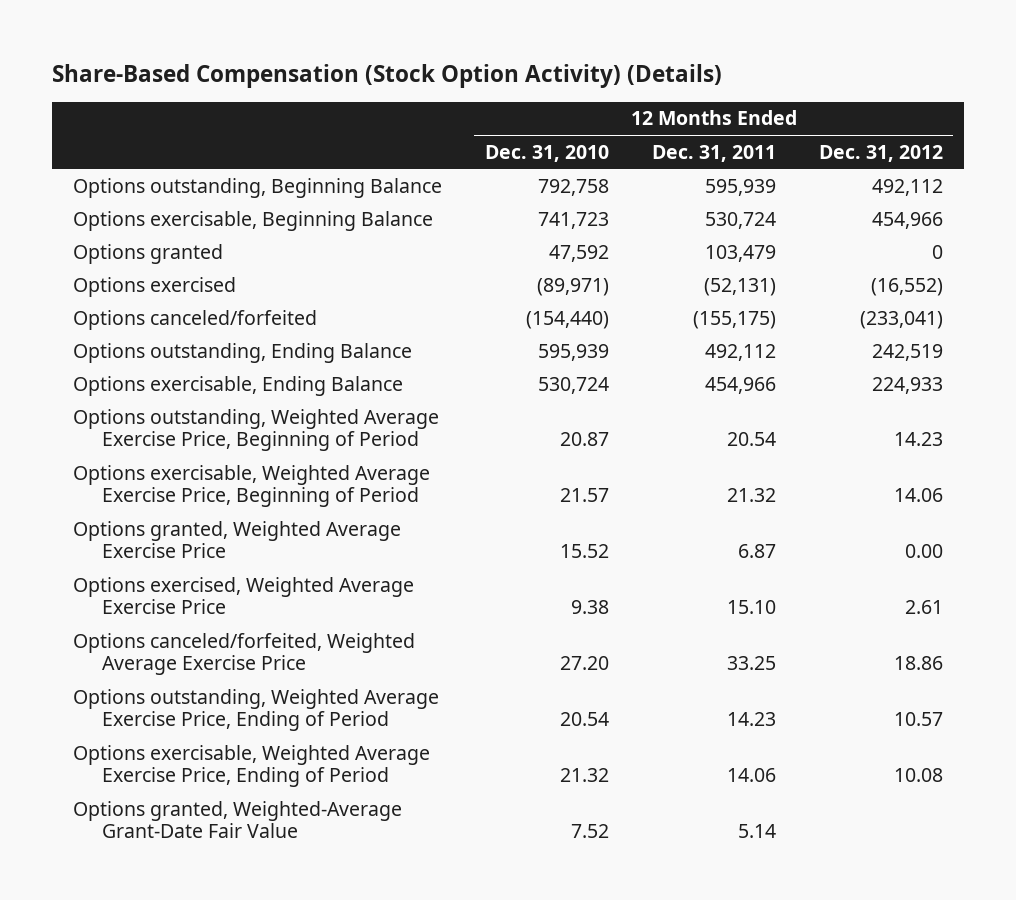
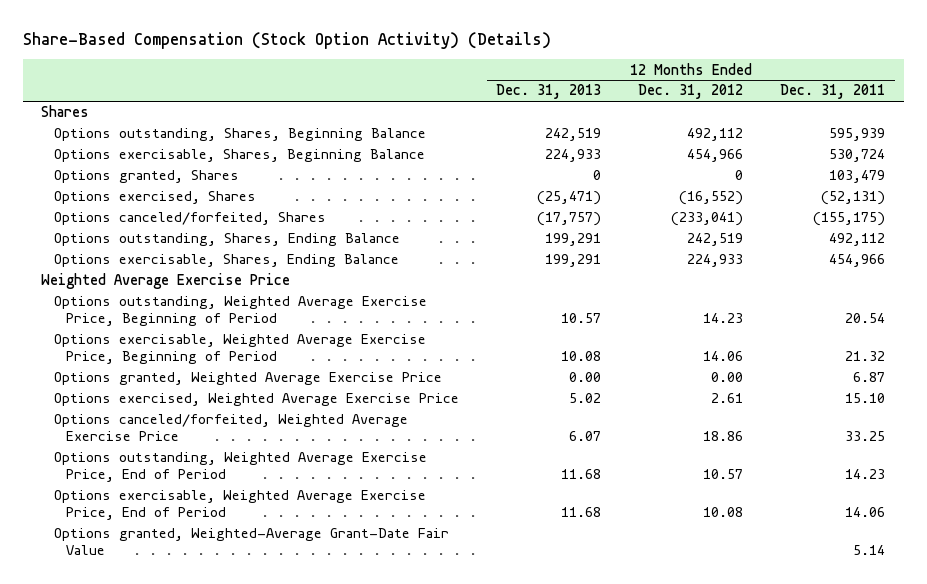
[484,144,609,162] Dec. 31, 2010 -> none
none -> [495,84,601,100] Dec. 31, 2013
none -> [41,105,90,118] Shares
[73,177,443,198] Options outstanding, Beginning Balance -> [53,128,426,142] Options outstanding, Shares, Beginning Balance
[73,210,434,231] Options exercisable, Beginning Balance -> [53,149,425,163] Options exercisable, Shares, Beginning Balance
[73,243,224,264] Options granted -> [53,170,239,184] Options granted, Shares
[73,276,237,297] Options exercised -> [53,191,256,205] Options exercised, Shares
[73,309,318,330] Options canceled/forfeited -> [53,212,326,226] Options canceled/forfeited, Shares
[73,342,413,363] Options outstanding, Ending Balance -> [53,233,400,247] Options outstanding, Shares, Ending Balance
[73,375,404,396] Options exercisable, Ending Balance -> [53,254,399,268] Options exercisable, Shares, Ending Balance
none -> [41,273,291,290] Weighted Average Exercise Price
[73,688,440,732] Options outstanding, Weighted Average Exercise Price, Ending of Period -> [53,452,427,483] Options outstanding, Weighted Average Exercise Price, End of Period
[73,744,431,788] Options exercisable, Weighted Average Exercise Price, Ending of Period -> [53,490,426,521] Options exercisable, Weighted Average Exercise Price, End of Period

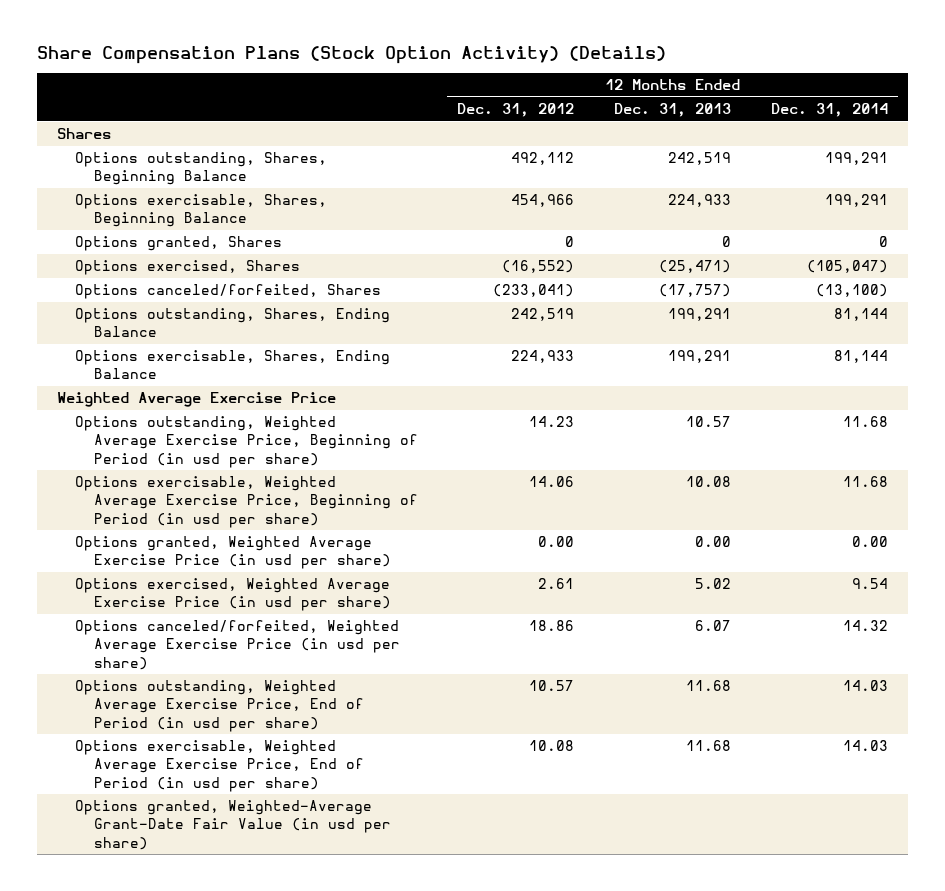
[22,32,551,50] Share-Based Compensation (Stock Option Activity) (Details) -> [36,45,666,64] Share Compensation Plans (Stock Option Activity) (Details)
[780,84,886,100] Dec. 31, 2011 -> none
none -> [771,103,889,118] Dec. 31, 2014
[53,296,427,327] Options outstanding, Weighted Average Exercise Price, Beginning of Period -> [75,416,418,468] Options outstanding, Weighted Average Exercise Price, Beginning of Period (in usd per share)
[53,334,426,365] Options exercisable, Weighted Average Exercise Price, Beginning of Period -> [75,476,418,528] Options exercisable, Weighted Average Exercise Price, Beginning of Period (in usd per share)
[53,372,442,386] Options granted, Weighted Average Exercise Price -> [75,536,391,570] Options granted, Weighted Average Exercise Price (in usd per share)
[53,393,459,407] Options exercised, Weighted Average Exercise Price -> [75,578,391,612] Options exercised, Weighted Average Exercise Price (in usd per share)
[53,414,408,442] Options canceled/forfeited, Weighted Average Exercise Price -> [75,620,400,670] Options canceled/forfeited, Weighted Average Exercise Price (in usd per share)
[53,452,427,483] Options outstanding, Weighted Average Exercise Price, End of Period -> [75,680,364,732] Options outstanding, Weighted Average Exercise Price, End of Period (in usd per share)
[53,490,426,521] Options exercisable, Weighted Average Exercise Price, End of Period -> [75,740,364,792] Options exercisable, Weighted Average Exercise Price, End of Period (in usd per share)
[53,528,449,556] Options granted, Weighted-Average Grant-Date Fair Value -> [75,800,391,850] Options granted, Weighted-Average Grant-Date Fair Value (in usd per share)

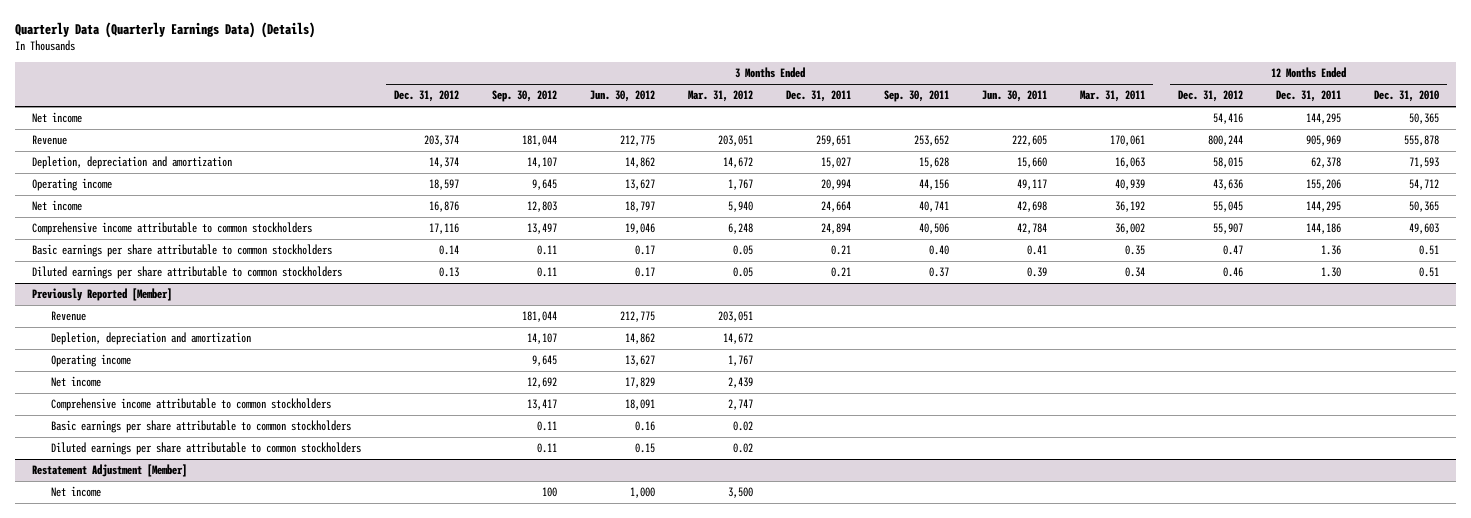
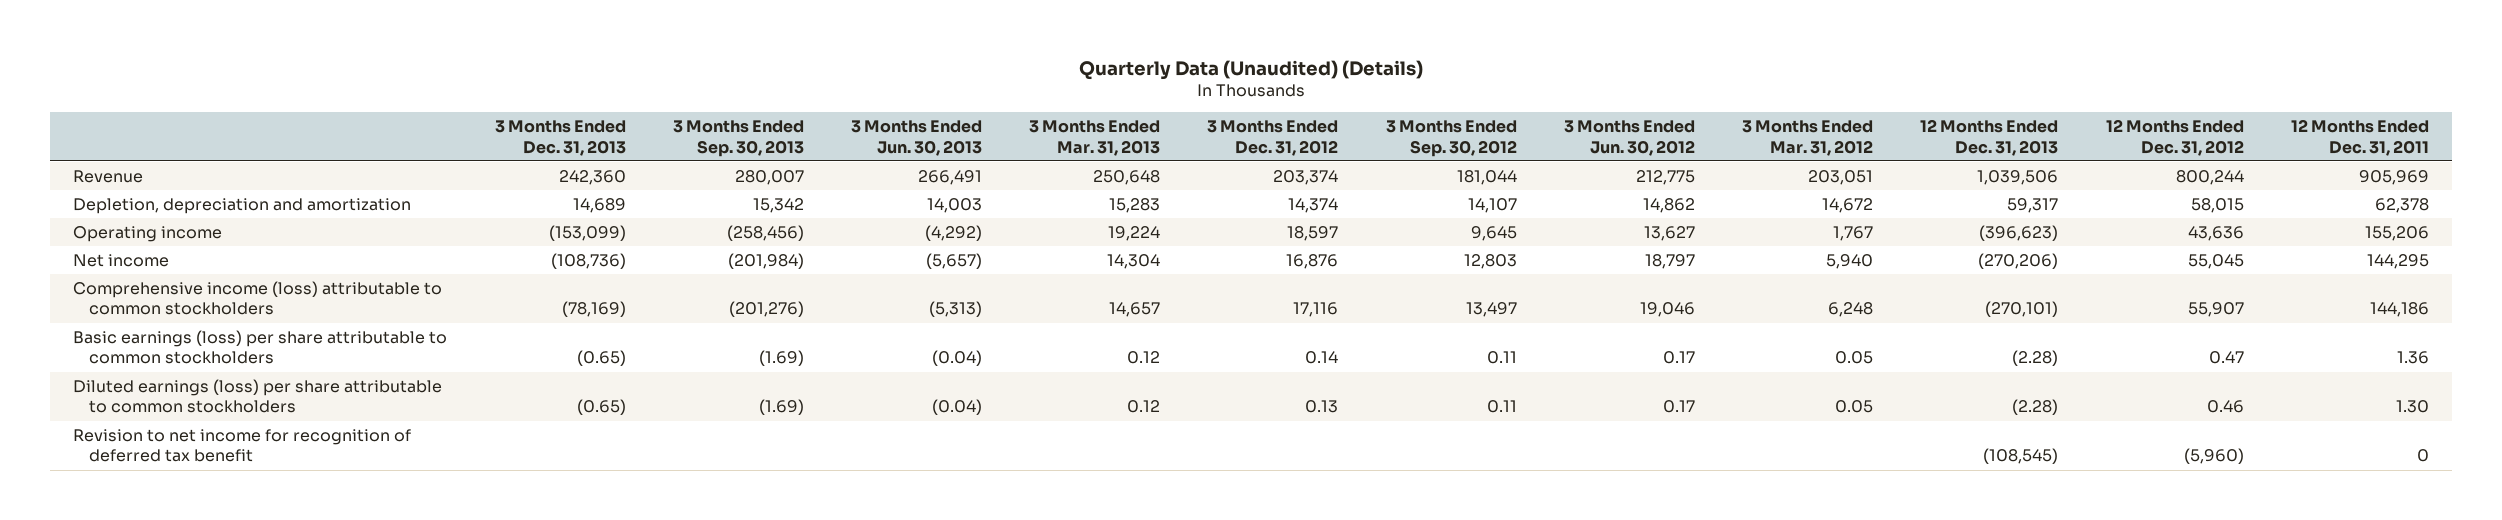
[15,21,316,38] Quarterly Data (Quarterly Earnings Data) (Details) -> [1079,59,1424,80] Quarterly Data (Unaudited) (Details)
[786,90,852,103] Dec. 31, 2011 -> none
[884,90,950,103] Sep. 30, 2011 -> none
[982,90,1048,103] Jun. 30, 2011 -> none
[1080,90,1146,103] Mar. 31, 2011 -> none
[1374,90,1440,103] Dec. 31, 2010 -> none
none -> [494,120,626,156] 3 Months Ended Dec. 31, 2013
none -> [672,120,804,157] 3 Months Ended Sep. 30, 2013
none -> [851,120,983,156] 3 Months Ended Jun. 30, 2013
none -> [1029,120,1161,156] 3 Months Ended Mar. 31, 2013
none -> [1920,119,2059,156] 12 Months Ended Dec. 31, 2013
[31,112,82,124] Net income -> none
[31,288,172,302] Previously Reported [Member] -> none
[50,311,86,322] Revenue -> none
[50,332,251,346] Depletion, depreciation and amortization -> none
[50,354,131,368] Operating income -> none
[50,376,101,388] Net income -> none
[50,398,331,412] Comprehensive income attributable to common stockholders -> none
[50,420,351,434] Basic earnings per share attributable to common stockholders -> none
[50,442,361,456] Diluted earnings per share attributable to common stockholders -> none
[31,464,187,478] Restatement Adjustment [Member] -> none
[50,486,101,498] Net income -> none
[31,222,312,236] Comprehensive income attributable to common stockholders -> [73,280,443,316] Comprehensive income (loss) attributable to common stockholders
[31,244,332,258] Basic earnings per share attributable to common stockholders -> [73,329,448,365] Basic earnings (loss) per share attributable to common stockholders
[31,266,342,280] Diluted earnings per share attributable to common stockholders -> [73,378,443,414] Diluted earnings (loss) per share attributable to common stockholders
none -> [73,428,412,463] Revision to net income for recognition of deferred tax benefit

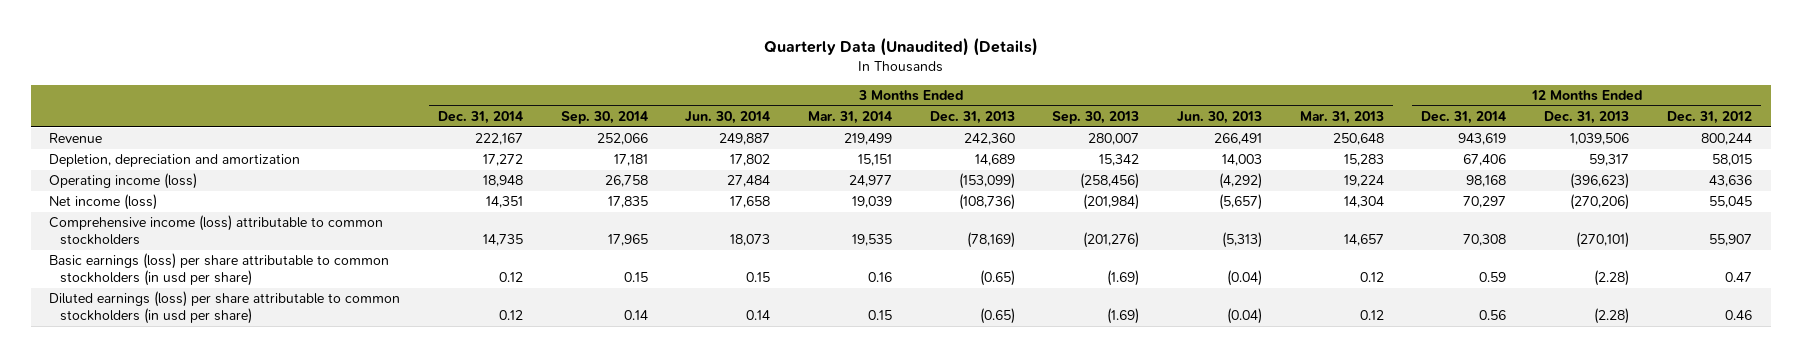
[1207,120,1339,156] 3 Months Ended Dec. 31, 2012 -> none
[1385,120,1517,157] 3 Months Ended Sep. 30, 2012 -> none
[1563,120,1695,156] 3 Months Ended Jun. 30, 2012 -> none
[1742,120,1874,156] 3 Months Ended Mar. 31, 2012 -> none
[2290,119,2429,156] 12 Months Ended Dec. 31, 2011 -> none
none -> [438,111,524,125] Dec. 31, 2014
none -> [560,111,648,125] Sep. 30, 2014
none -> [685,111,771,125] Jun. 30, 2014
none -> [808,111,893,125] Mar. 31, 2014
none -> [1421,111,1507,125] Dec. 31, 2014
[73,225,223,242] Operating income -> [49,173,198,190] Operating income (loss)
[73,253,170,267] Net income -> [49,194,158,211] Net income (loss)
[73,428,412,463] Revision to net income for recognition of deferred tax benefit -> none
[73,329,448,365] Basic earnings (loss) per share attributable to common stockholders -> [49,253,390,287] Basic earnings (loss) per share attributable to common stockholders (in usd per share)
[73,378,443,414] Diluted earnings (loss) per share attributable to common stockholders -> [49,291,401,325] Diluted earnings (loss) per share attributable to common stockholders (in usd per share)

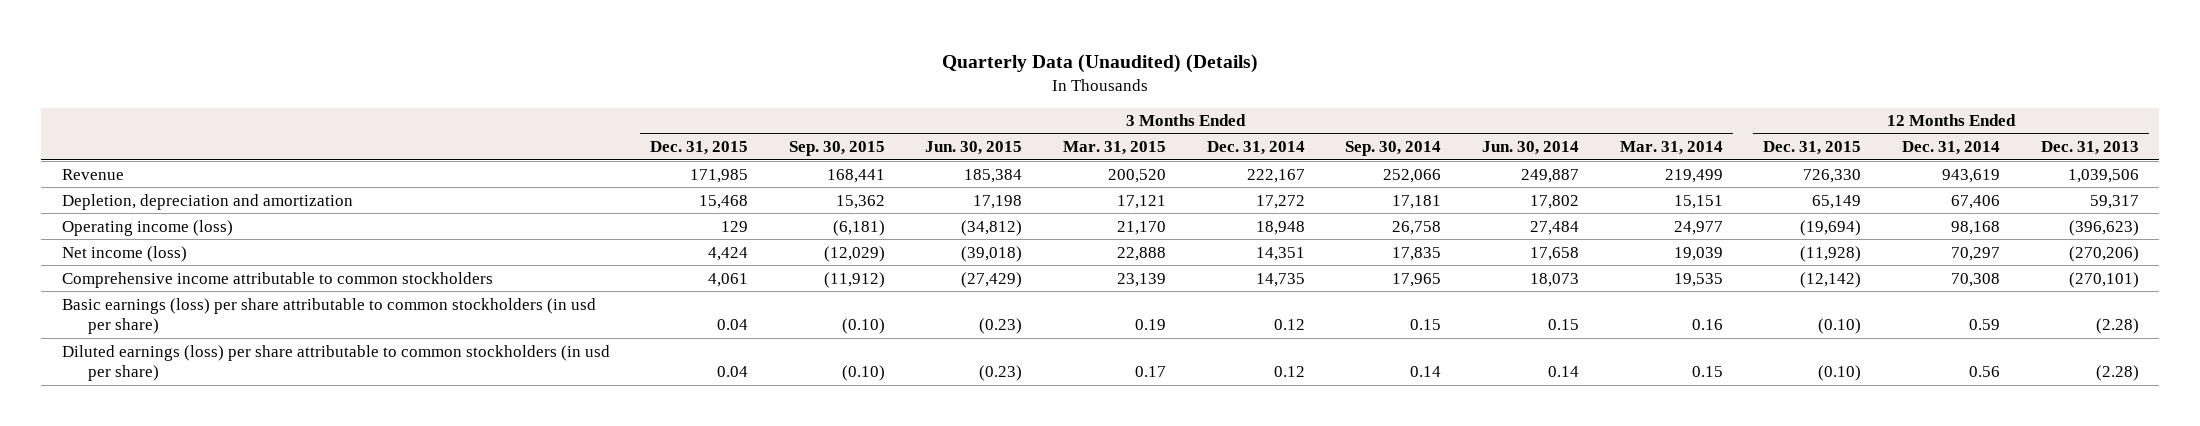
[929,111,1015,125] Dec. 31, 2013 -> none
[1052,111,1140,125] Sep. 30, 2013 -> none
[1177,111,1263,125] Jun. 30, 2013 -> none
[1299,111,1384,125] Mar. 31, 2013 -> none
[1666,111,1752,125] Dec. 31, 2012 -> none
none -> [650,141,749,156] Dec. 31, 2015
none -> [788,141,885,157] Sep. 30, 2015
none -> [925,141,1023,156] Jun. 30, 2015
none -> [1063,141,1167,156] Mar. 31, 2015
none -> [1763,141,1862,156] Dec. 31, 2015
[49,215,384,246] Comprehensive income (loss) attributable to common stockholders -> [61,271,493,288] Comprehensive income attributable to common stockholders

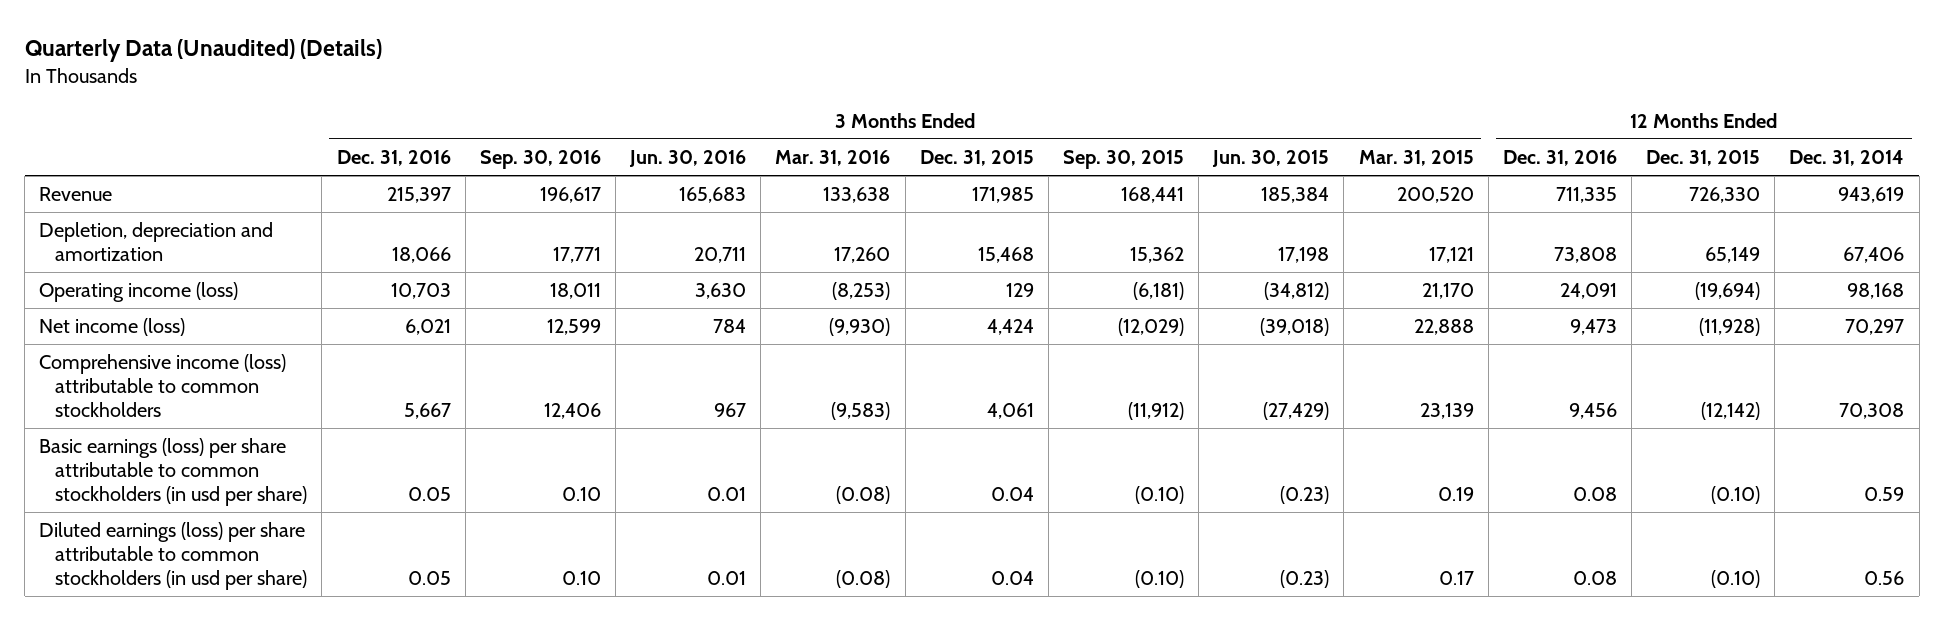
[1206,141,1305,156] Dec. 31, 2014 -> none
[1345,141,1442,157] Sep. 30, 2014 -> none
[1482,141,1580,156] Jun. 30, 2014 -> none
[1619,141,1723,156] Mar. 31, 2014 -> none
[2040,141,2139,156] Dec. 31, 2013 -> none
none -> [336,150,451,167] Dec. 31, 2016
none -> [479,150,601,170] Sep. 30, 2016
none -> [629,150,747,168] Jun. 30, 2016
none -> [775,150,891,167] Mar. 31, 2016
none -> [1502,150,1617,167] Dec. 31, 2016
[61,271,493,288] Comprehensive income attributable to common stockholders -> [39,354,287,417] Comprehensive income (loss) attributable to common stockholders

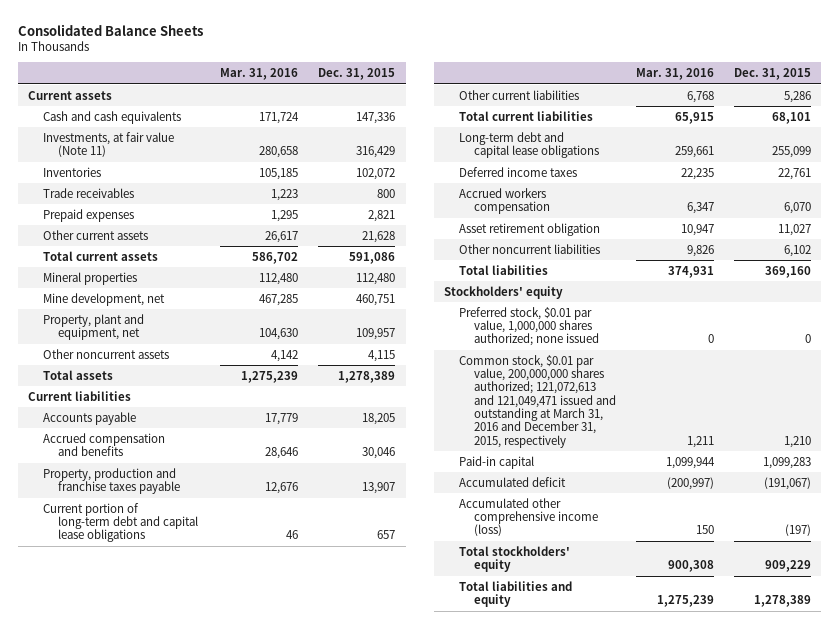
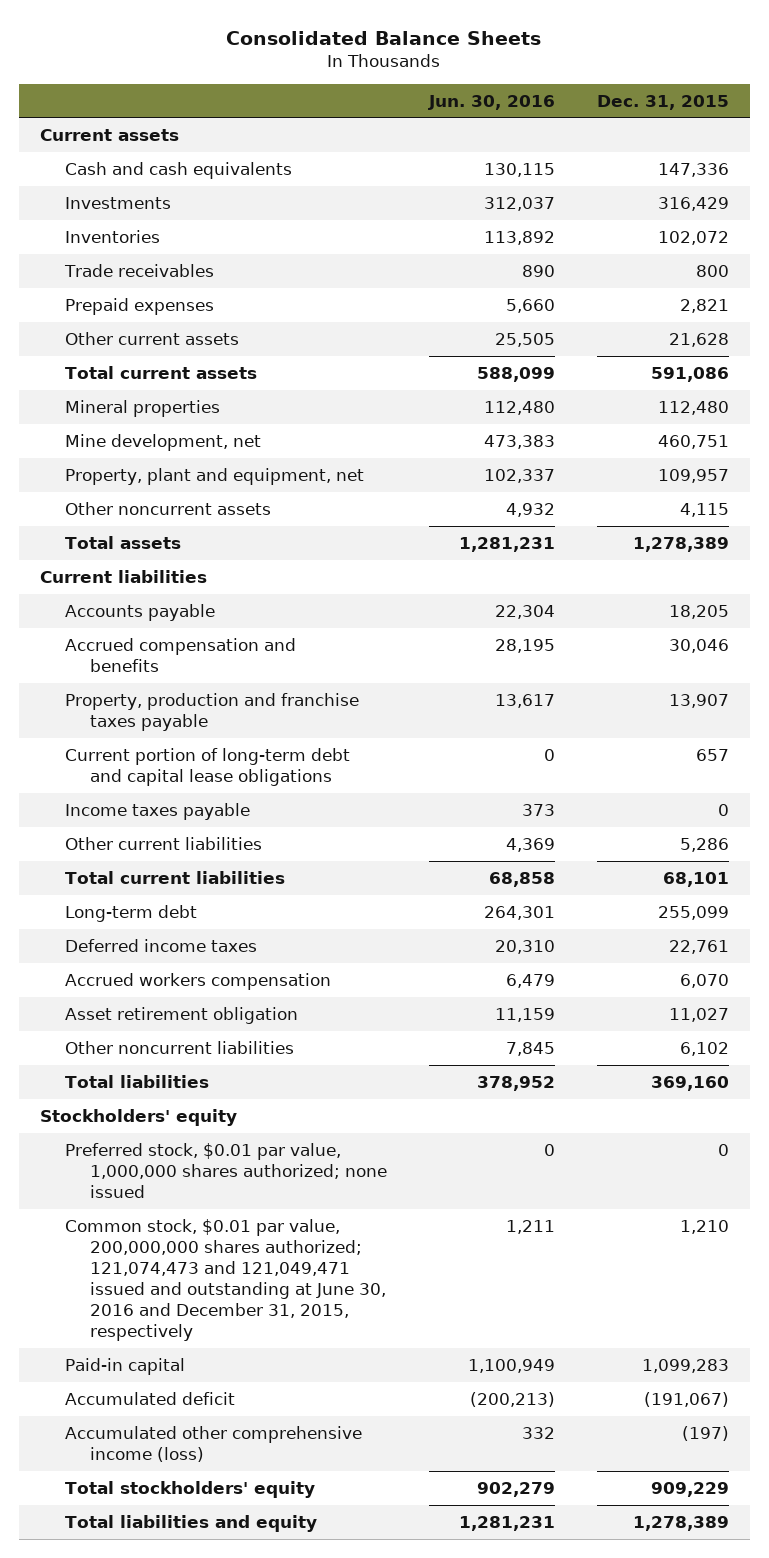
[220,68,299,81] Mar. 31, 2016 -> none
none -> [428,94,556,110] Jun. 30, 2016
[43,131,175,158] Investments, at fair value (Note 11) -> [64,196,171,209] Investments
none -> [64,802,250,820] Income taxes payable
[458,131,599,159] Long-term debt and capital lease obligations -> [64,904,197,922] Long-term debt
[458,354,616,448] Common stock, $0.01 par value, 200,000,000 shares authorized; 121,072,613 and 121,049,471 issued and outstanding at March 31, 2016 and December 31, 2015, respectively -> [64,1218,387,1342] Common stock, $0.01 par value, 200,000,000 shares authorized; 121,074,473 and 121,049,471 issued and outstanding at June 30, 2016 and December 31, 2015, respectively

